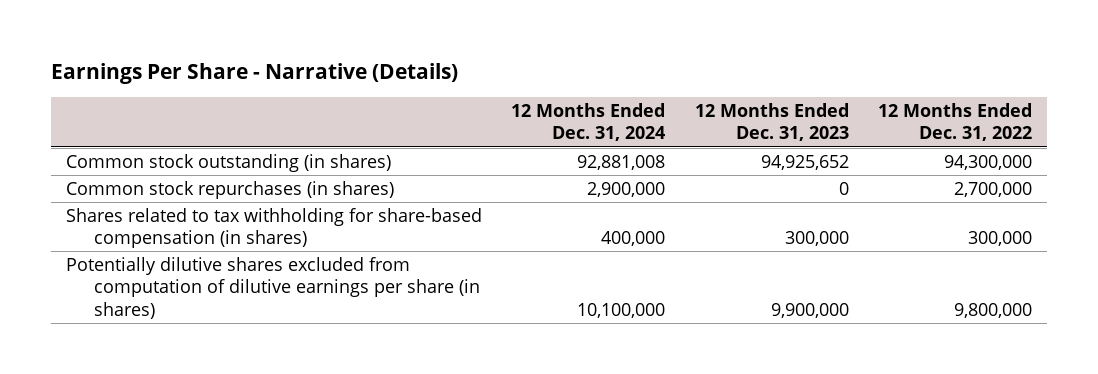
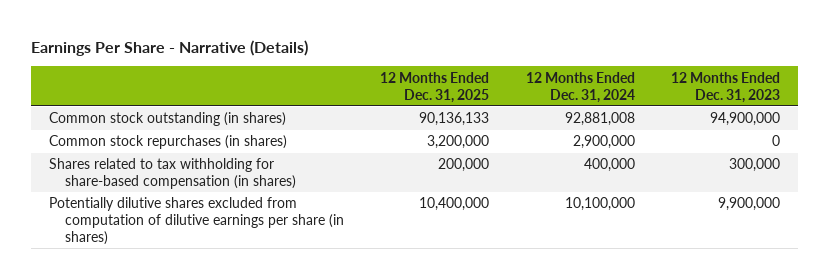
[878,103,1033,142] 12 Months Ended Dec. 31, 2022 -> none
none -> [380,71,490,103] 12 Months Ended Dec. 31, 2025
[760,154,849,170] 94,925,652 -> [710,112,781,127] 94,900,000

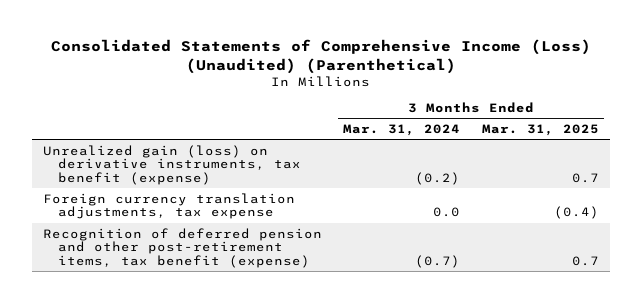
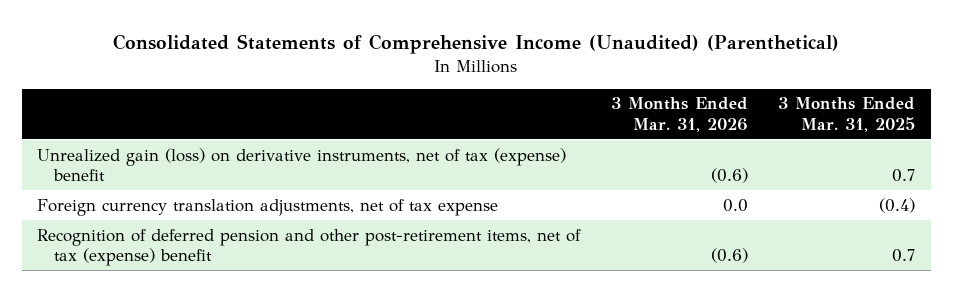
[50,38,591,74] Consolidated Statements of Comprehensive Income (Loss) (Unaudited) (Parenthetical) -> [113,33,840,54] Consolidated Statements of Comprehensive Income (Unaudited) (Parenthetical)
[343,123,461,136] Mar. 31, 2024 -> none
none -> [610,97,748,132] 3 Months Ended Mar. 31, 2026
[42,144,301,186] Unrealized gain (loss) on derivative instruments, tax benefit (expense) -> [37,147,567,182] Unrealized gain (loss) on derivative instruments, net of tax (expense) benefit
[42,192,295,220] Foreign currency translation adjustments, tax expense -> [37,198,499,216] Foreign currency translation adjustments, net of tax expense
[42,227,322,269] Recognition of deferred pension and other post-retirement items, tax benefit (expense) -> [37,228,582,267] Recognition of deferred pension and other post-retirement items, net of tax (expense) benefit

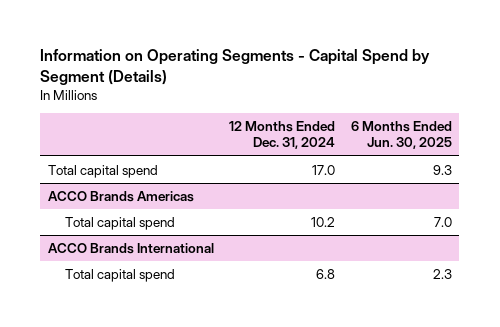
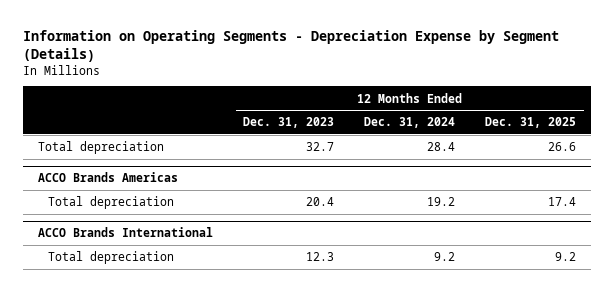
[40,49,431,85] Information on Operating Segments - Capital Spend by Segment (Details) -> [23,30,560,63] Information on Operating Segments - Depreciation Expense by Segment (Details)
[350,121,452,150] 6 Months Ended Jun. 30, 2025 -> none
none -> [243,117,335,129] Dec. 31, 2023
none -> [485,117,577,129] Dec. 31, 2025
[48,165,159,179] Total capital spend -> none
none -> [38,141,165,155] Total depreciation
[64,217,175,231] Total capital spend -> none
none -> [48,196,175,210] Total depreciation
[64,269,175,283] Total capital spend -> none
none -> [48,251,175,265] Total depreciation

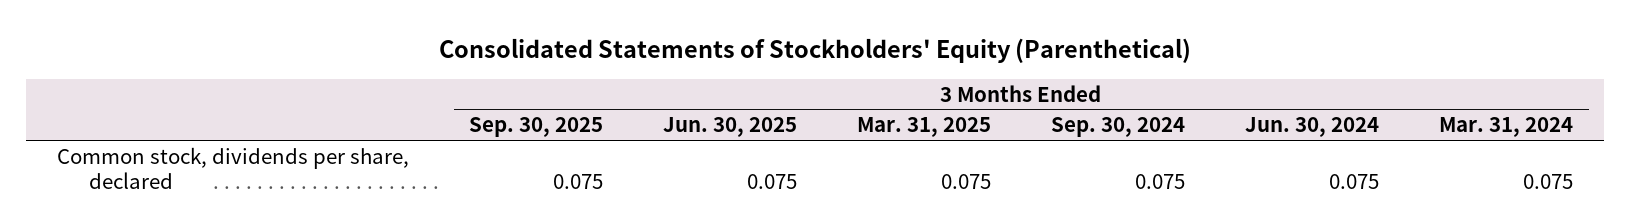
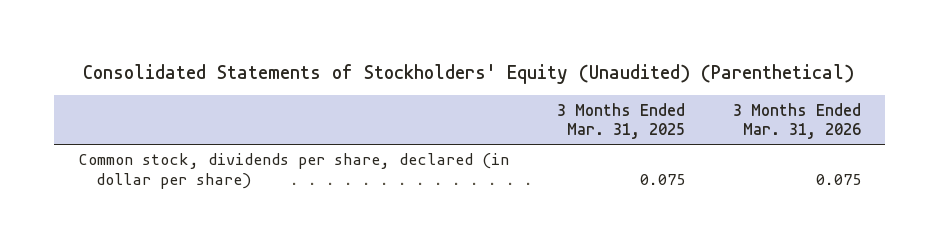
[438,38,1191,64] Consolidated Statements of Stockholders' Equity (Parenthetical) -> [83,64,855,85] Consolidated Statements of Stockholders' Equity (Unaudited) (Parenthetical)
[468,117,603,138] Sep. 30, 2025 -> none
[662,117,797,138] Jun. 30, 2025 -> none
[1051,117,1186,138] Sep. 30, 2024 -> none
[1245,117,1380,138] Jun. 30, 2024 -> none
[1439,117,1574,138] Mar. 31, 2024 -> none
none -> [732,102,861,140] 3 Months Ended Mar. 31, 2026
[56,146,409,189] Common stock, dividends per share, declared -> [77,153,509,189] Common stock, dividends per share, declared (in dollar per share)

